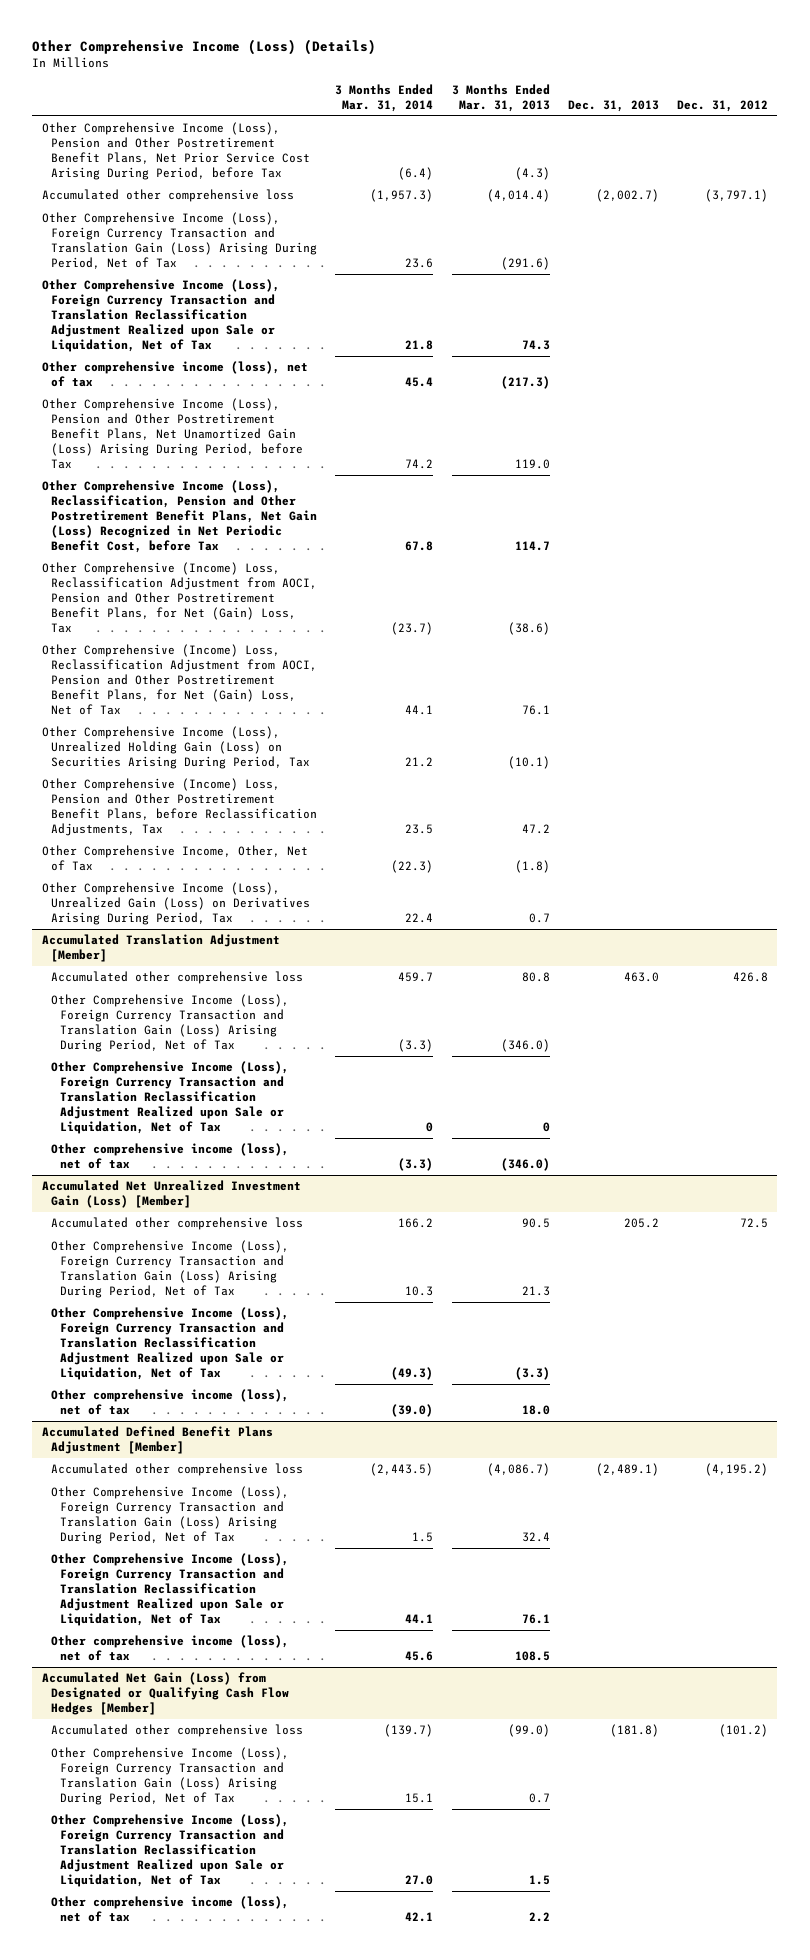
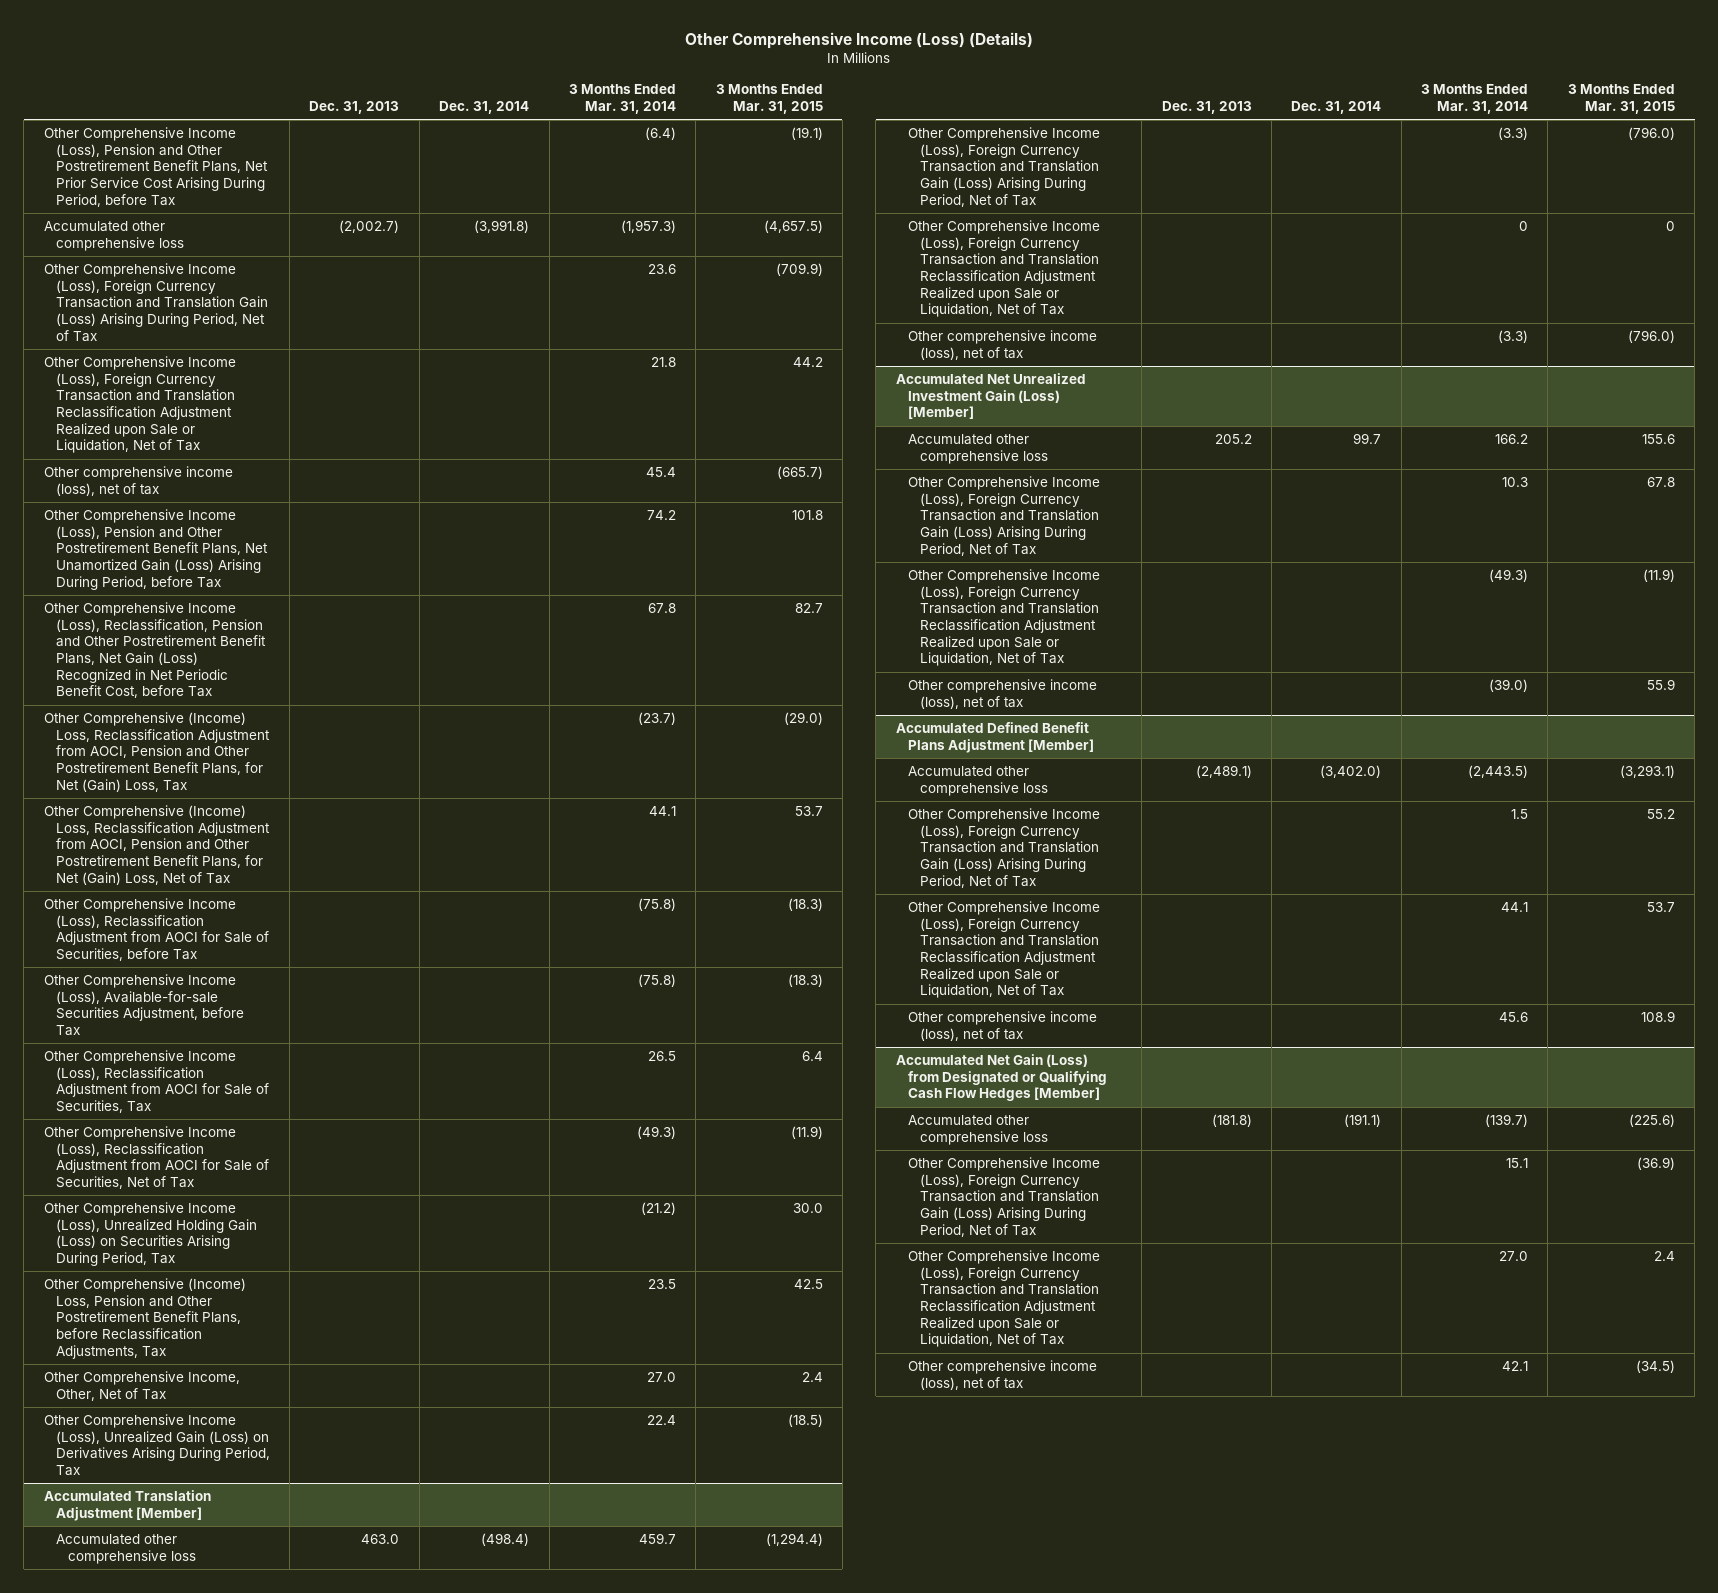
[451,83,550,112] 3 Months Ended Mar. 31, 2013 -> none
[677,99,769,112] Dec. 31, 2012 -> none
none -> [439,100,530,114] Dec. 31, 2014
none -> [715,84,823,114] 3 Months Ended Mar. 31, 2015
none -> [43,898,269,961] Other Comprehensive Income (Loss), Reclassification Adjustment from AOCI for Sale of Securities, before Tax
none -> [43,974,244,1036] Other Comprehensive Income (Loss), Available-for-sale Securities Adjustment, before Tax
none -> [43,1050,269,1113] Other Comprehensive Income (Loss), Reclassification Adjustment from AOCI for Sale of Securities, Tax
none -> [43,1126,269,1189] Other Comprehensive Income (Loss), Reclassification Adjustment from AOCI for Sale of Securities, Net of Tax
[405,757,434,768] 21.2 -> [640,1202,676,1216] (21.2)
[391,860,434,874] (22.3) -> [646,1372,676,1383] 27.0

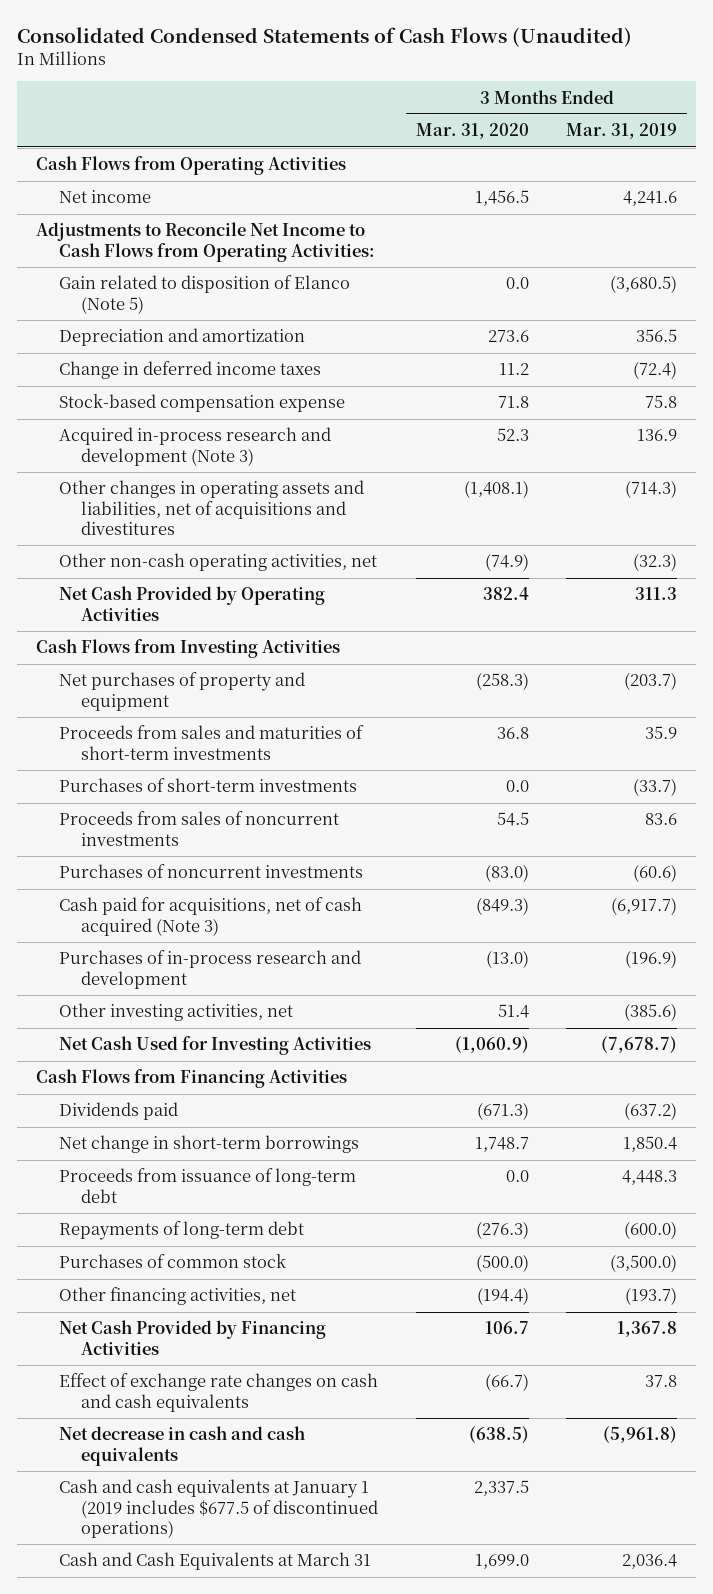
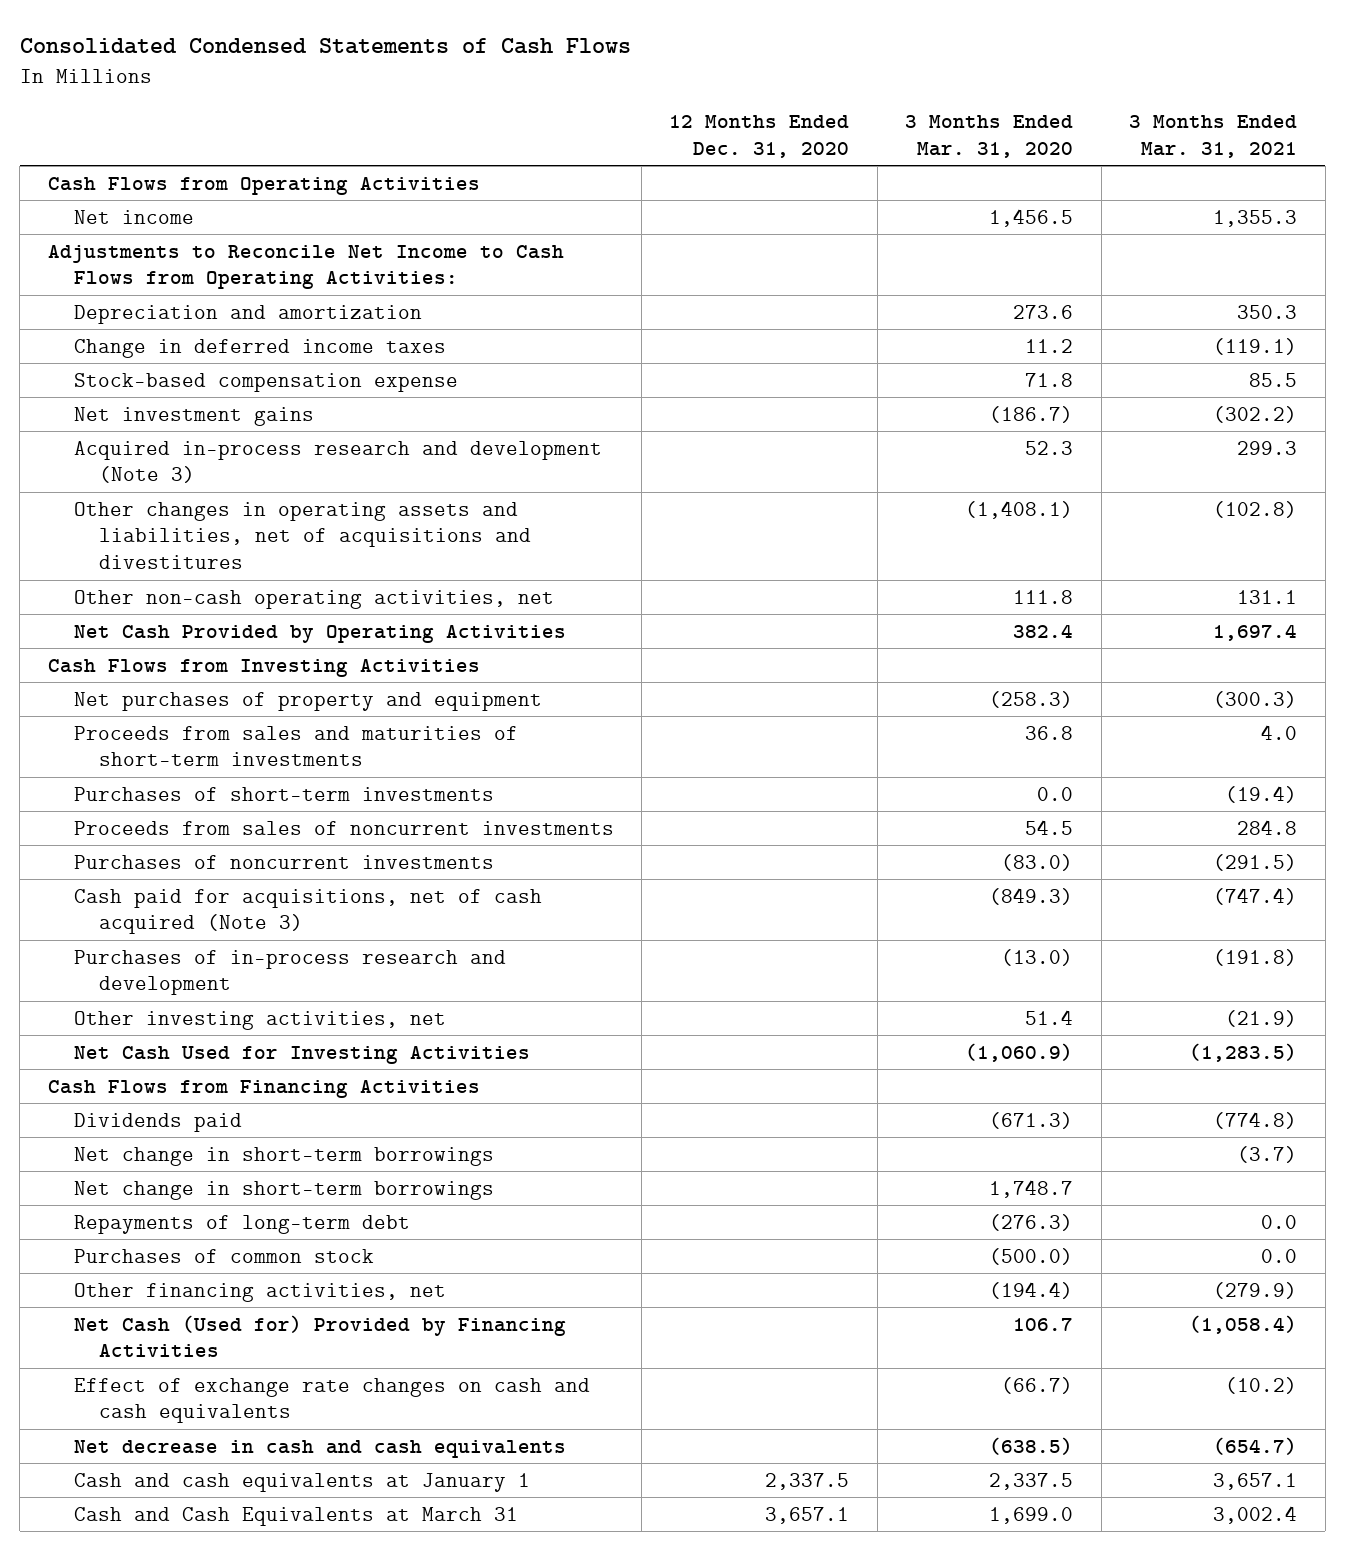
[17,26,633,47] Consolidated Condensed Statements of Cash Flows (Unaudited) -> [19,38,631,55] Consolidated Condensed Statements of Cash Flows
[566,123,678,140] Mar. 31, 2019 -> none
none -> [669,115,850,158] 12 Months Ended Dec. 31, 2020
none -> [1129,115,1298,158] 3 Months Ended Mar. 31, 2021
[58,275,350,314] Gain related to disposition of Elanco (Note 5) -> none
none -> [73,406,314,426] Net investment gains
[484,553,529,572] (74.9) -> [1013,589,1074,604] 111.8
none -> [73,1146,494,1166] Net change in short-term borrowings
[58,1168,356,1203] Proceeds from issuance of long-term debt -> none
[58,1320,326,1355] Net Cash Provided by Financing Activities -> [73,1314,566,1358] Net Cash (Used for) Provided by Financing Activities
[58,1479,379,1538] Cash and cash equivalents at January 1 (2019 includes $677.5 of discontinued operations) -> [73,1472,530,1492] Cash and cash equivalents at January 1

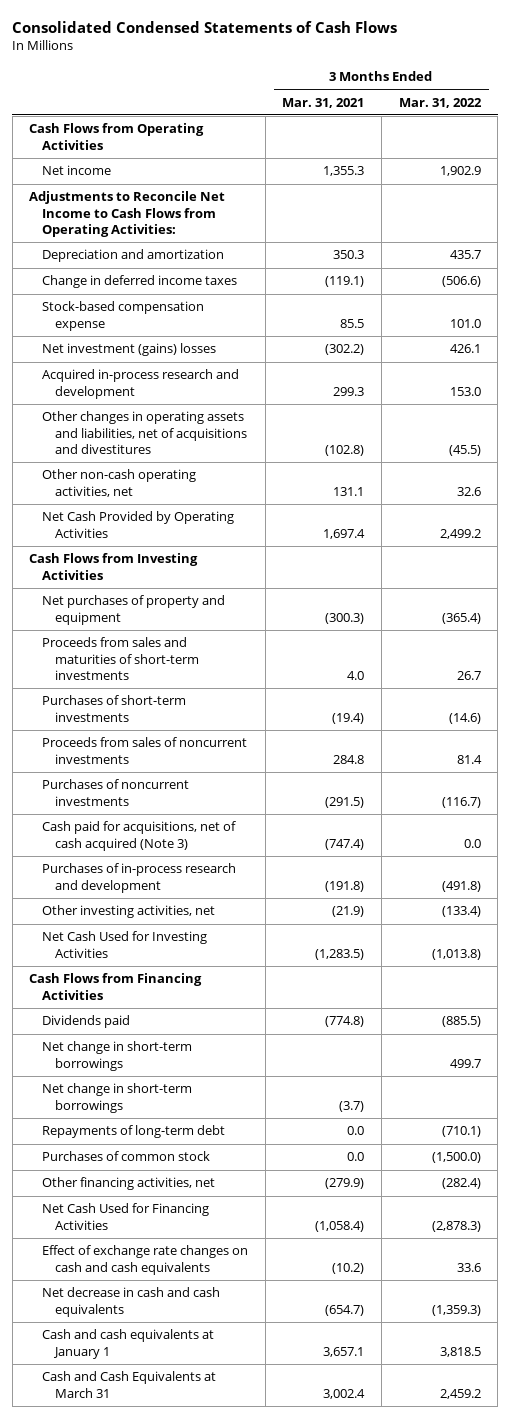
[669,115,850,158] 12 Months Ended Dec. 31, 2020 -> none
[905,115,1074,158] 3 Months Ended Mar. 31, 2020 -> none
none -> [398,97,482,108] Mar. 31, 2022
[73,406,314,426] Net investment gains -> [42,343,217,357] Net investment (gains) losses
[73,440,602,484] Acquired in-process research and development (Note 3) -> [42,369,240,399] Acquired in-process research and development
[73,1146,494,1166] Net change in short-term borrowings -> [42,1083,193,1113] Net change in short-term borrowings
[73,1314,566,1358] Net Cash (Used for) Provided by Financing Activities -> [42,1203,210,1230] Net Cash Used for Financing Activities

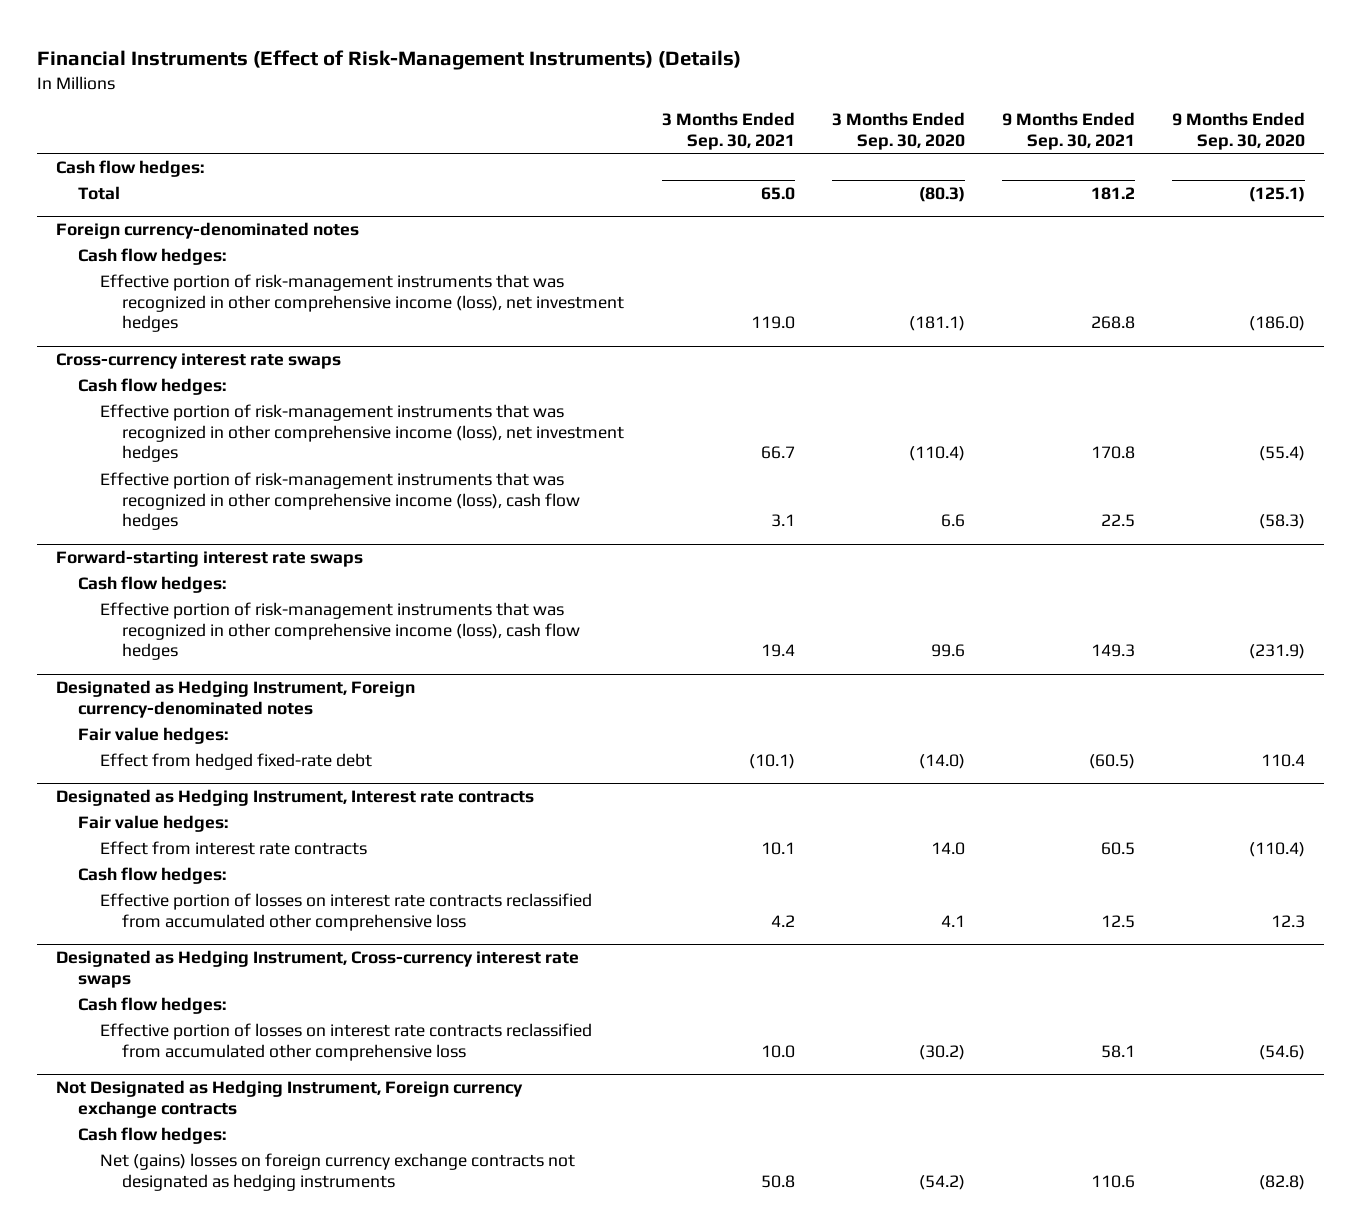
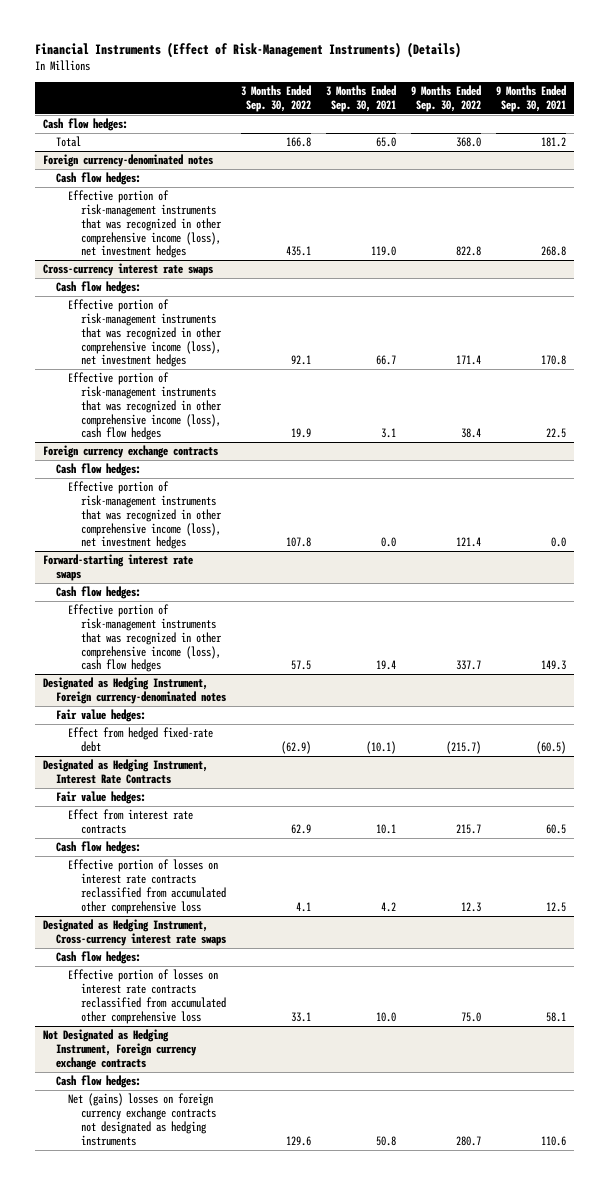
[831,112,965,150] 3 Months Ended Sep. 30, 2020 -> none
[1172,112,1306,150] 9 Months Ended Sep. 30, 2020 -> none
none -> [240,84,311,112] 3 Months Ended Sep. 30, 2022
none -> [411,84,482,112] 9 Months Ended Sep. 30, 2022
none -> [43,445,219,459] Foreign currency exchange contracts
none -> [55,463,141,477] Cash flow hedges:
none -> [68,481,222,550] Effective portion of risk-management instruments that was recognized in other comprehensive income (loss), net investment hedges
[55,789,534,807] Designated as Hedging Instrument, Interest rate contracts -> [43,759,209,785] Designated as Hedging Instrument, Interest Rate Contracts

